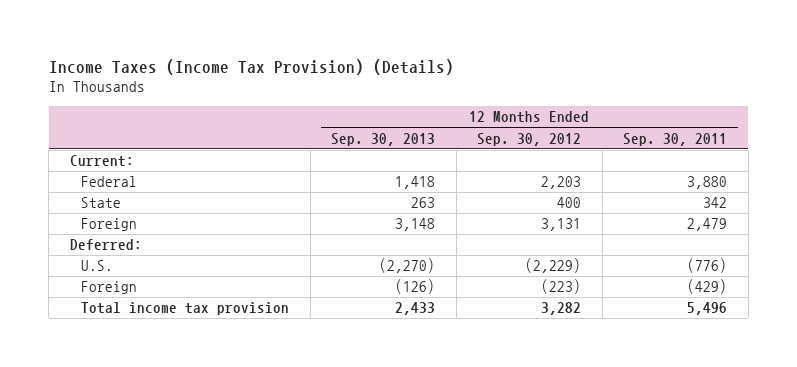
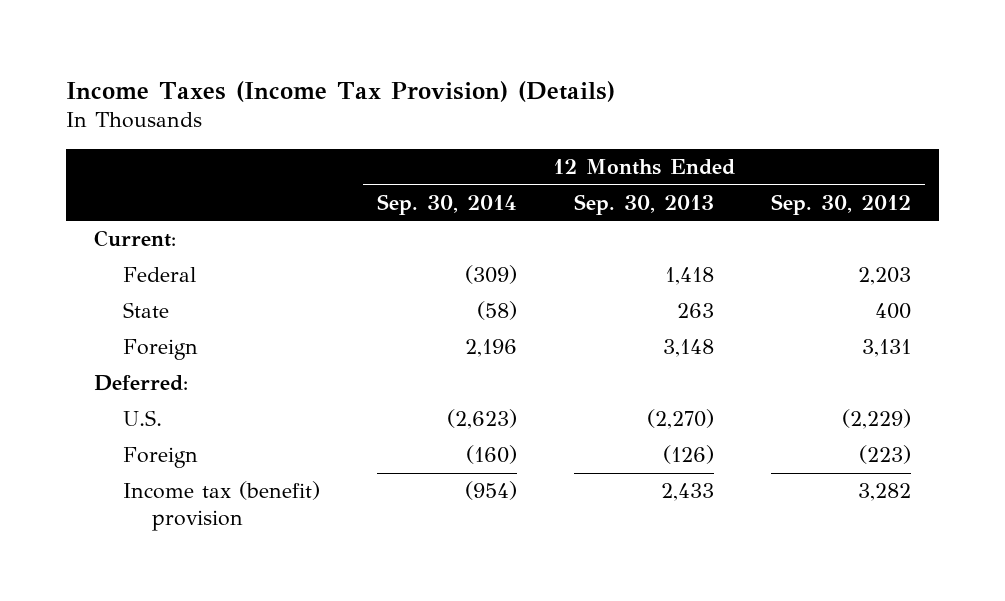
[623,132,728,146] Sep. 30, 2011 -> none
none -> [377,193,518,215] Sep. 30, 2014
[81,302,290,316] Total income tax provision -> [123,481,321,531] Income tax (benefit) provision

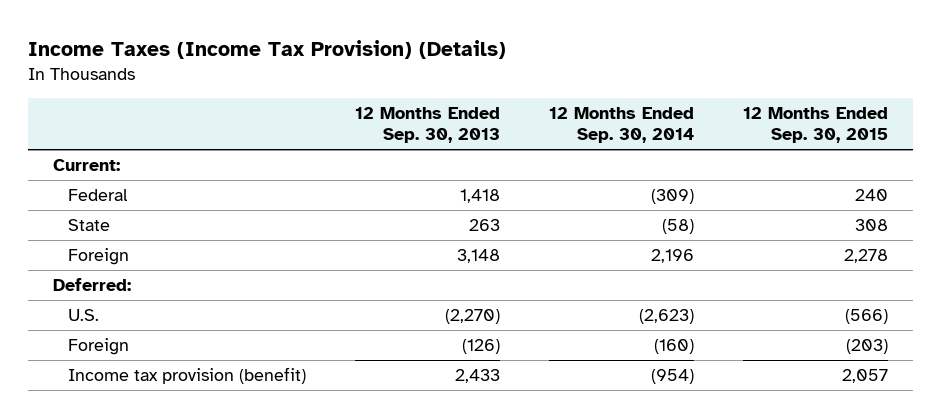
[770,193,911,215] Sep. 30, 2012 -> none
none -> [743,106,889,144] 12 Months Ended Sep. 30, 2015
[123,481,321,531] Income tax (benefit) provision -> [68,366,307,384] Income tax provision (benefit)

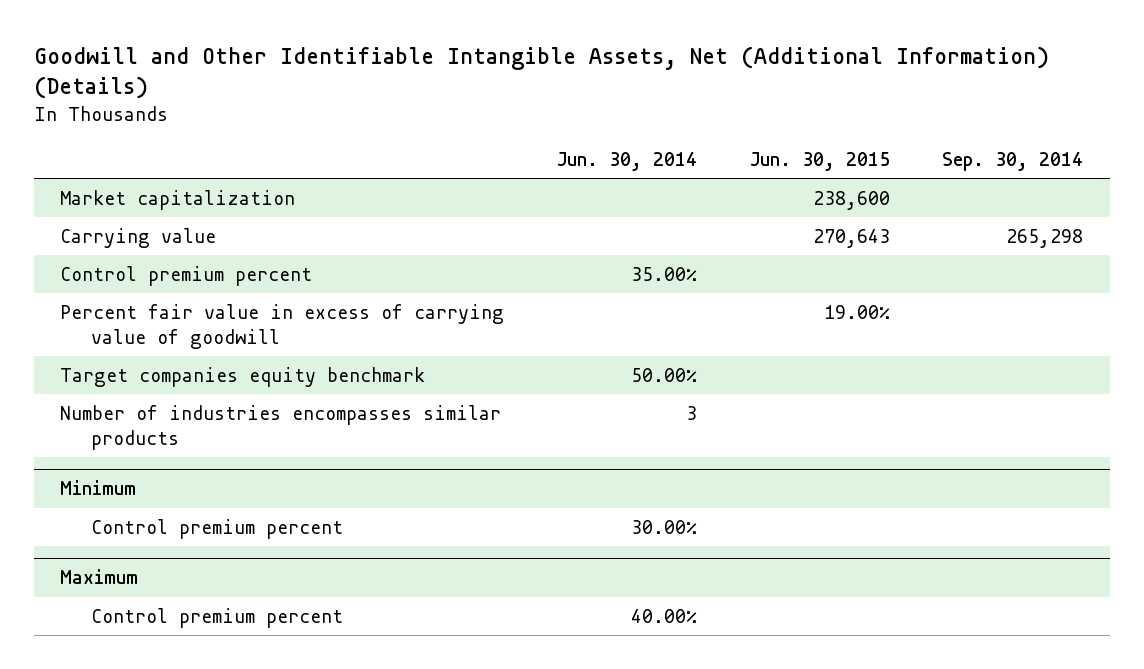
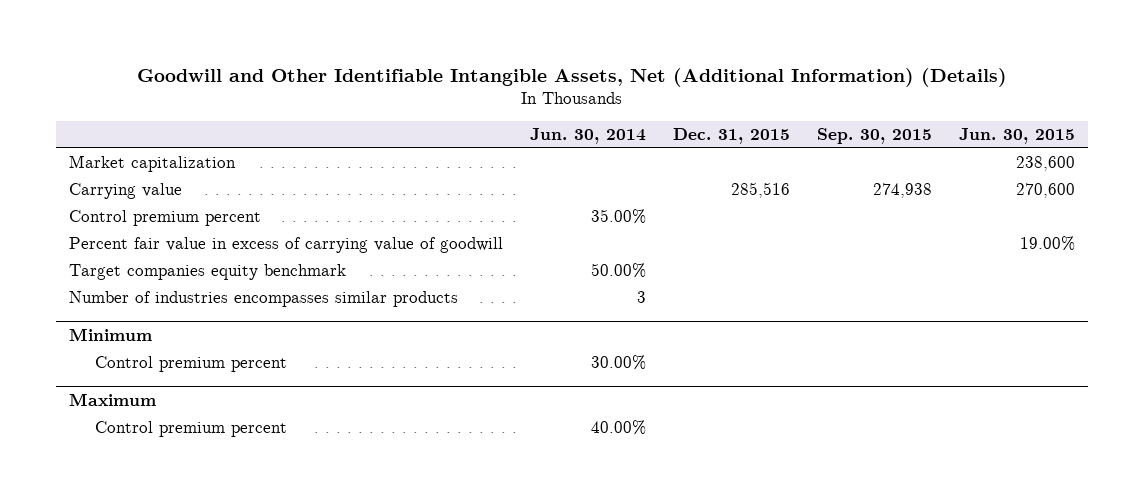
[942,151,1084,171] Sep. 30, 2014 -> none
none -> [672,127,790,144] Dec. 31, 2015
none -> [816,127,932,144] Sep. 30, 2015
[812,228,890,248] 270,643 -> [1015,183,1075,199] 270,600

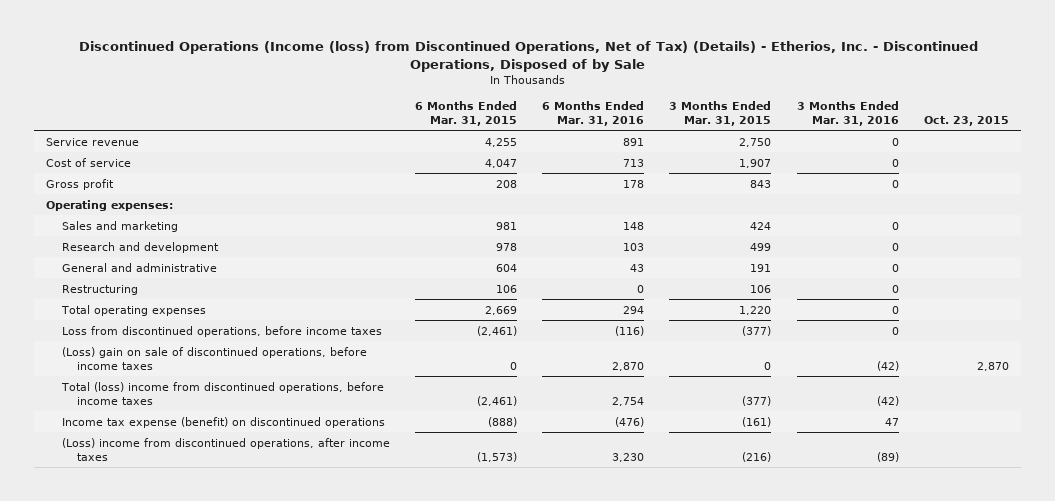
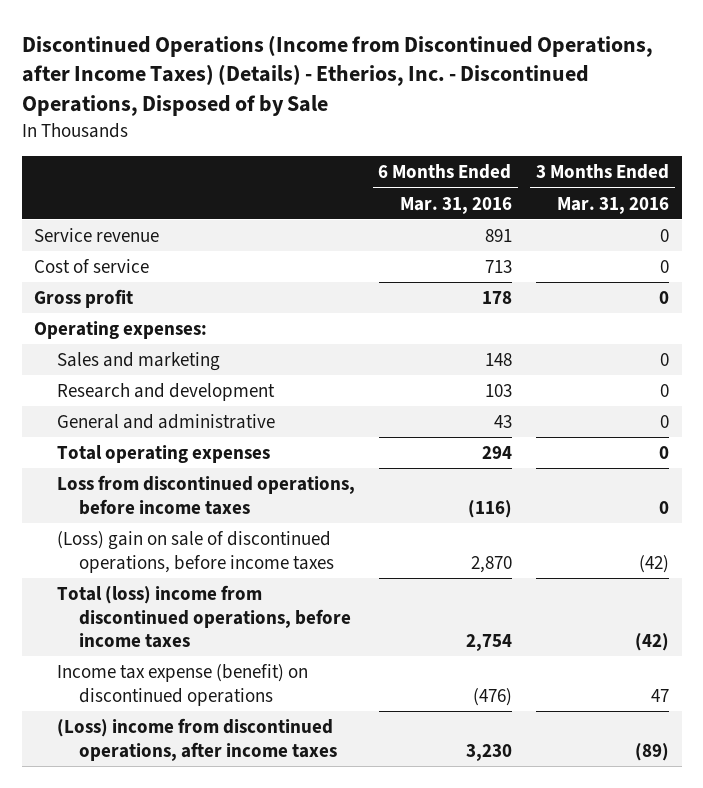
[78,41,978,72] Discontinued Operations (Income (loss) from Discontinued Operations, Net of Tax) (Details) - Etherios, Inc. - Discontinued Operations, Disposed of by Sale -> [21,34,653,117] Discontinued Operations (Income from Discontinued Operations, after Income Taxes) (Details) - Etherios, Inc. - Discontinued Operations, Disposed of by Sale
[414,100,517,126] 6 Months Ended Mar. 31, 2015 -> none
[669,100,772,126] 3 Months Ended Mar. 31, 2015 -> none
[923,115,1009,126] Oct. 23, 2015 -> none
[61,284,138,295] Restructuring -> none

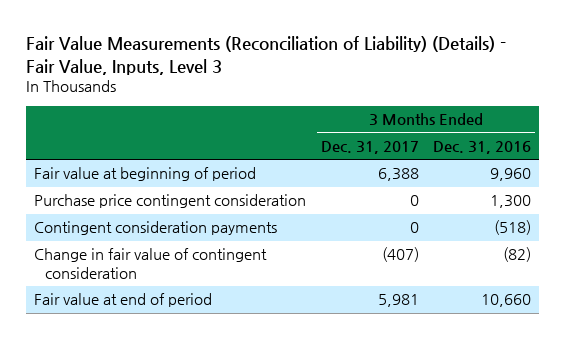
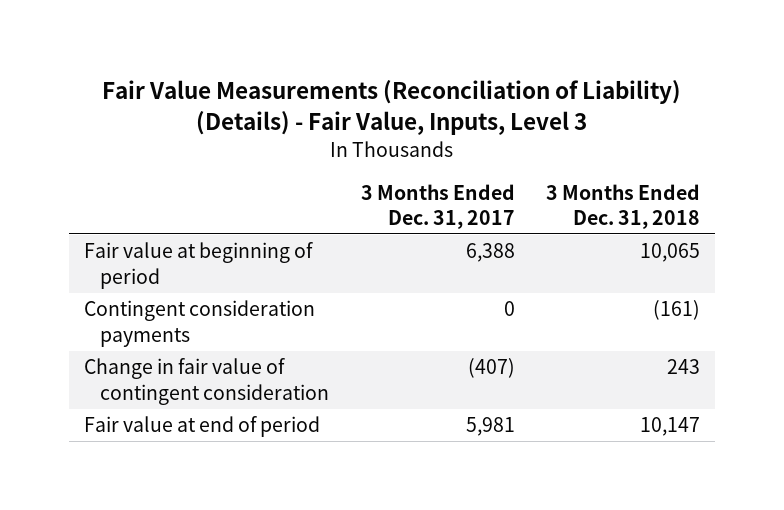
[433,141,532,155] Dec. 31, 2016 -> none
none -> [545,183,700,230] 3 Months Ended Dec. 31, 2018
[33,194,306,209] Purchase price contingent consideration -> none

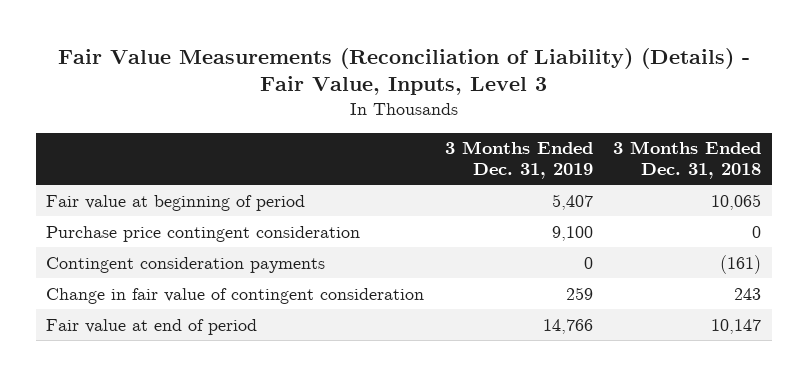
[360,183,515,230] 3 Months Ended Dec. 31, 2017 -> none
none -> [444,141,593,179] 3 Months Ended Dec. 31, 2019
none -> [46,225,361,242] Purchase price contingent consideration

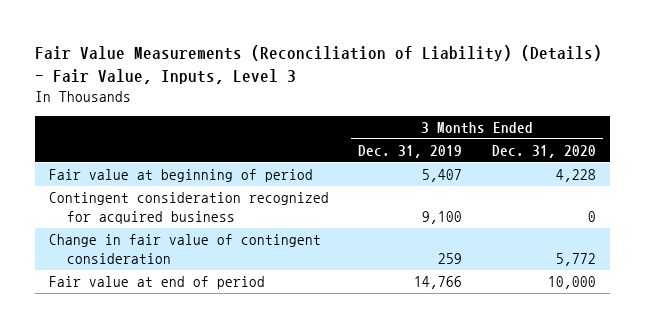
[613,141,762,179] 3 Months Ended Dec. 31, 2018 -> none
none -> [491,145,596,159] Dec. 31, 2020
[46,256,326,273] Contingent consideration payments -> none
[46,225,361,242] Purchase price contingent consideration -> [49,192,330,225] Contingent consideration recognized for acquired business

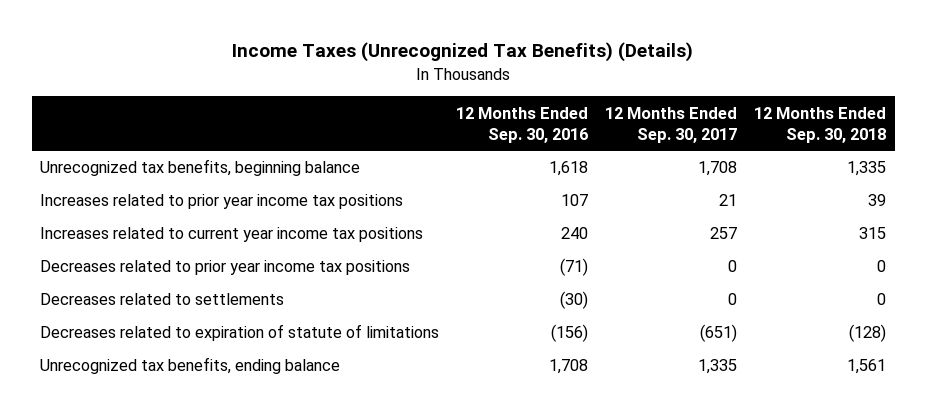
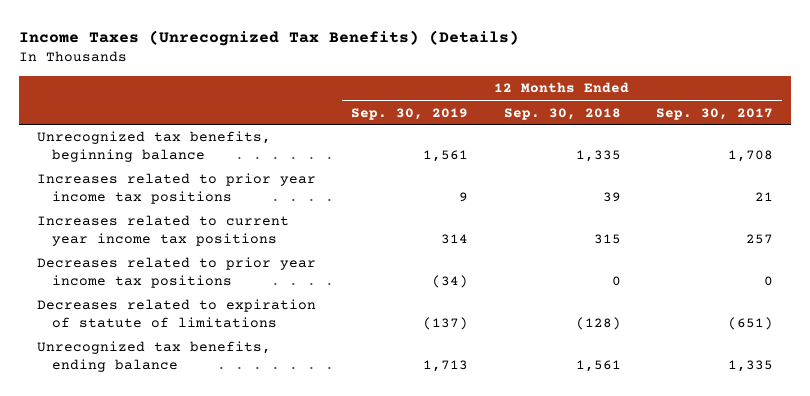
[456,106,589,143] 12 Months Ended Sep. 30, 2016 -> none
none -> [351,107,469,120] Sep. 30, 2019
[40,293,285,306] Decreases related to settlements -> none

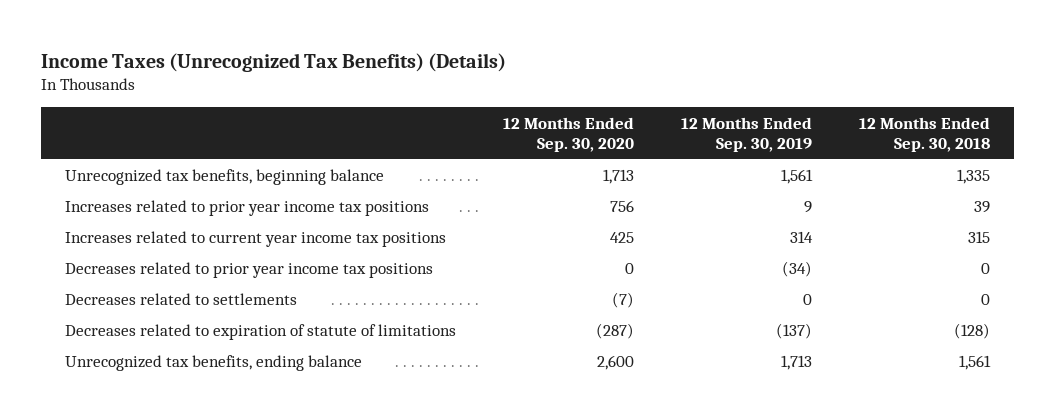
[655,107,773,120] Sep. 30, 2017 -> none
none -> [502,116,634,153] 12 Months Ended Sep. 30, 2020
none -> [64,293,297,306] Decreases related to settlements

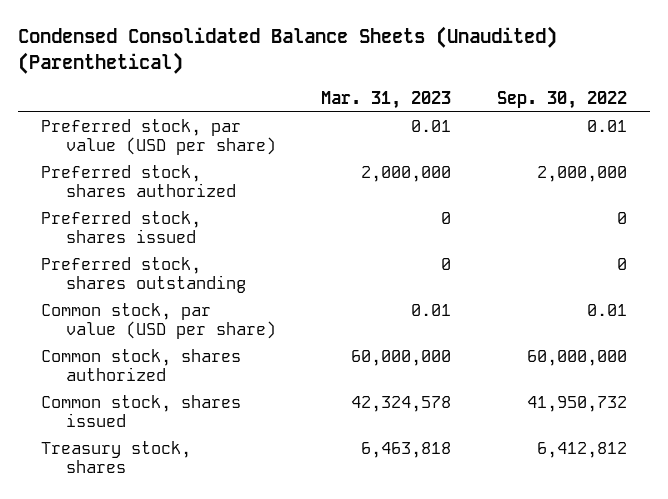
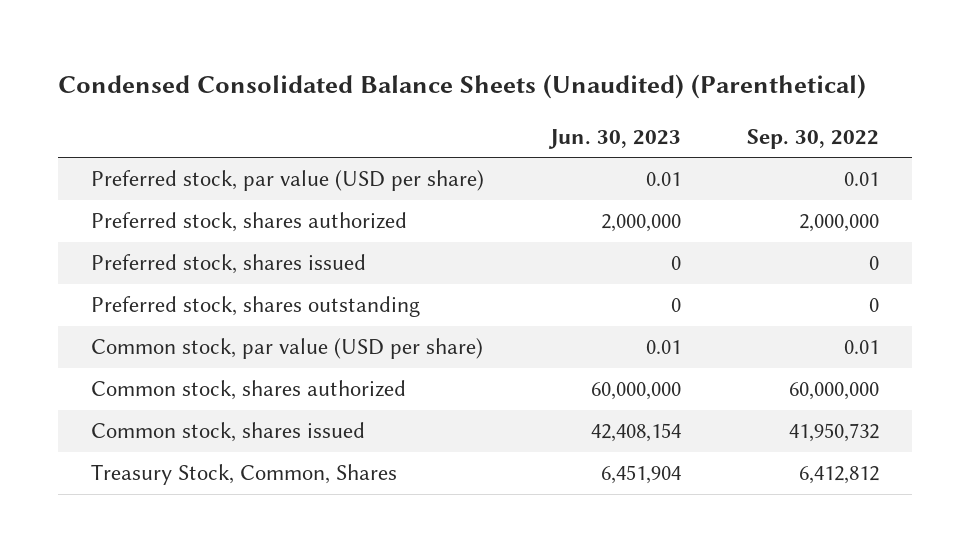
[321,91,452,110] Mar. 31, 2023 -> none
none -> [547,128,681,149] Jun. 30, 2023
[40,441,191,474] Treasury stock, shares -> [90,464,397,486] Treasury Stock, Common, Shares

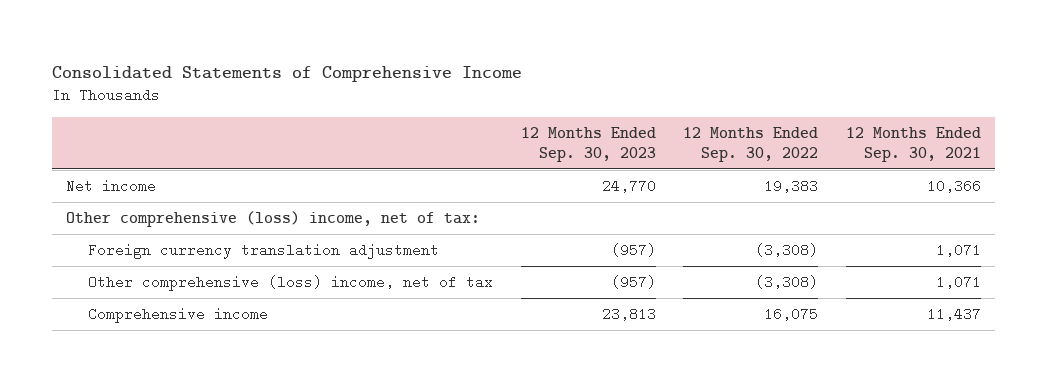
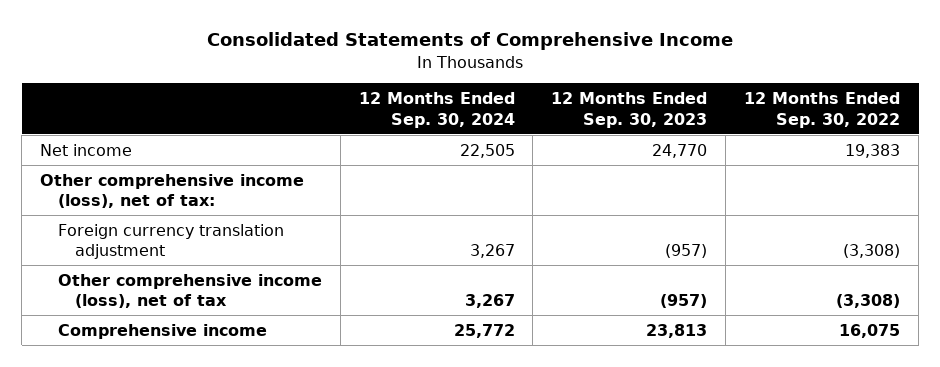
[846,126,982,162] 12 Months Ended Sep. 30, 2021 -> none
none -> [358,92,515,128] 12 Months Ended Sep. 30, 2024
[65,211,480,228] Other comprehensive (loss) income, net of tax: -> [40,173,305,209] Other comprehensive income (loss), net of tax:
[87,275,493,292] Other comprehensive (loss) income, net of tax -> [57,273,322,309] Other comprehensive income (loss), net of tax

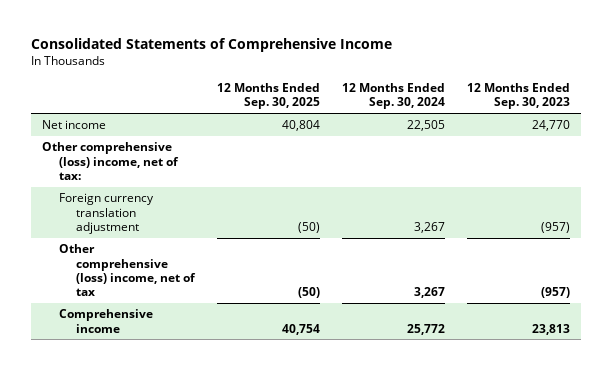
[744,92,901,128] 12 Months Ended Sep. 30, 2022 -> none
none -> [216,82,320,110] 12 Months Ended Sep. 30, 2025
[40,173,305,209] Other comprehensive income (loss), net of tax: -> [42,142,179,181] Other comprehensive (loss) income, net of tax:
[57,273,322,309] Other comprehensive income (loss), net of tax -> [58,244,196,297] Other comprehensive (loss) income, net of tax

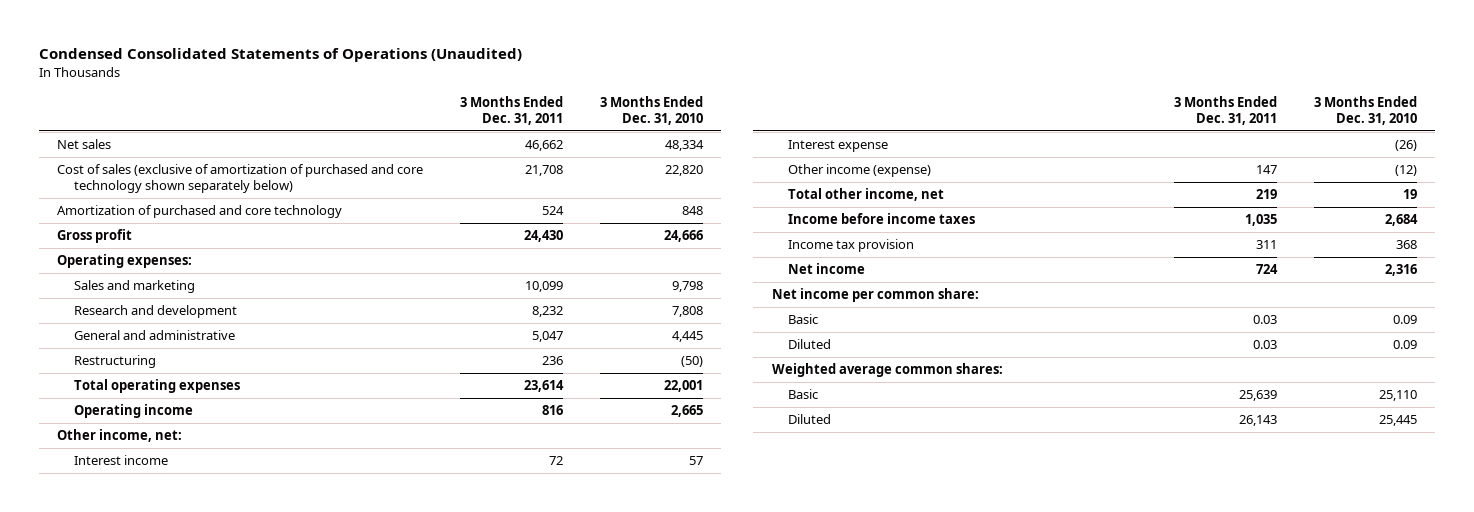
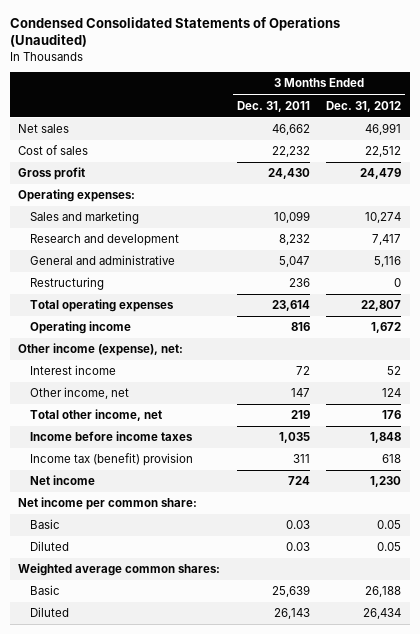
[599,95,703,126] 3 Months Ended Dec. 31, 2010 -> none
none -> [326,100,402,112] Dec. 31, 2012
[57,205,343,219] Amortization of purchased and core technology -> none
[57,164,424,194] Cost of sales (exclusive of amortization of purchased and core technology shown separately below) -> [18,145,89,156] Cost of sales
[525,165,564,177] 21,708 -> [271,146,310,158] 22,232
[57,429,183,443] Other income, net: -> [18,343,184,357] Other income (expense), net:
[788,140,889,153] Interest expense -> none
[788,164,932,178] Other income (expense) -> [29,387,129,400] Other income, net
[788,239,915,253] Income tax provision -> [29,453,193,467] Income tax (benefit) provision

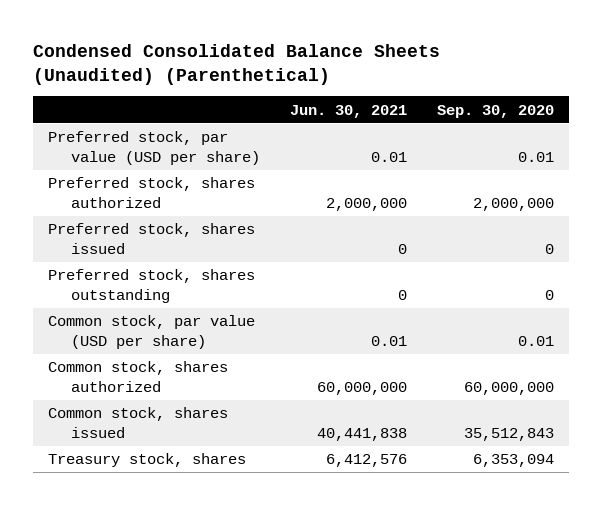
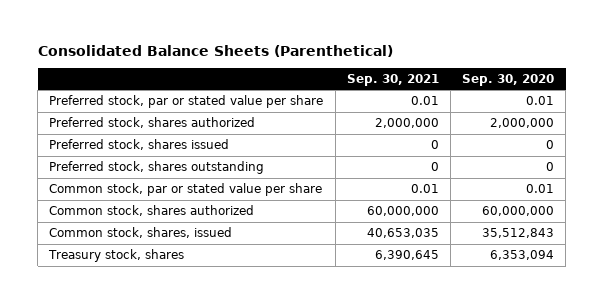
[32,43,440,85] Condensed Consolidated Balance Sheets (Unaudited) (Parenthetical) -> [37,44,393,57] Consolidated Balance Sheets (Parenthetical)
[289,104,407,118] Jun. 30, 2021 -> none
none -> [346,73,439,86] Sep. 30, 2021
[47,131,261,165] Preferred stock, par value (USD per share) -> [49,95,324,109] Preferred stock, par or stated value per share
[47,315,255,349] Common stock, par value (USD per share) -> [49,183,323,197] Common stock, par or stated value per share
[47,407,228,438] Common stock, shares issued -> [49,227,233,239] Common stock, shares, issued

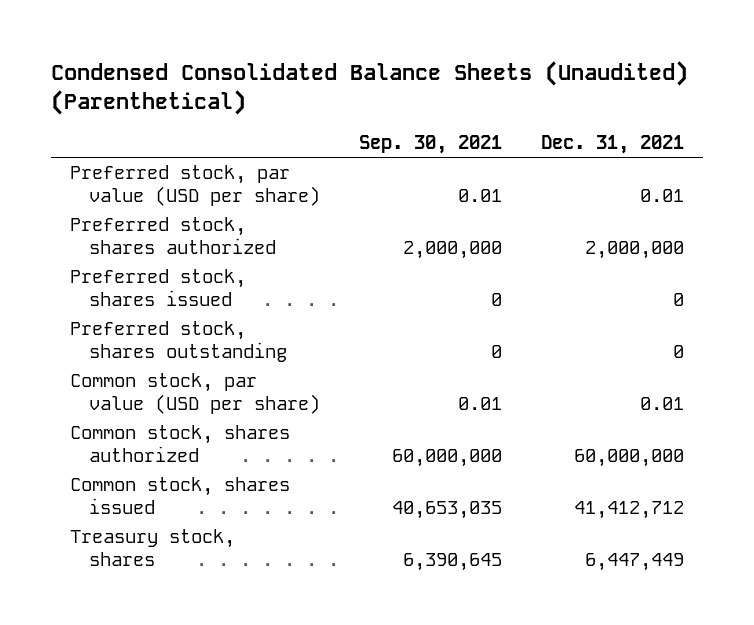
[37,44,393,57] Consolidated Balance Sheets (Parenthetical) -> [50,60,688,116] Condensed Consolidated Balance Sheets (Unaudited) (Parenthetical)
[462,73,555,86] Sep. 30, 2020 -> none
none -> [540,135,684,155] Dec. 31, 2021
[49,95,324,109] Preferred stock, par or stated value per share -> [70,165,320,207] Preferred stock, par value (USD per share)
[49,183,323,197] Common stock, par or stated value per share -> [70,373,320,415] Common stock, par value (USD per share)
[49,227,233,239] Common stock, shares, issued -> [70,477,291,515] Common stock, shares issued

